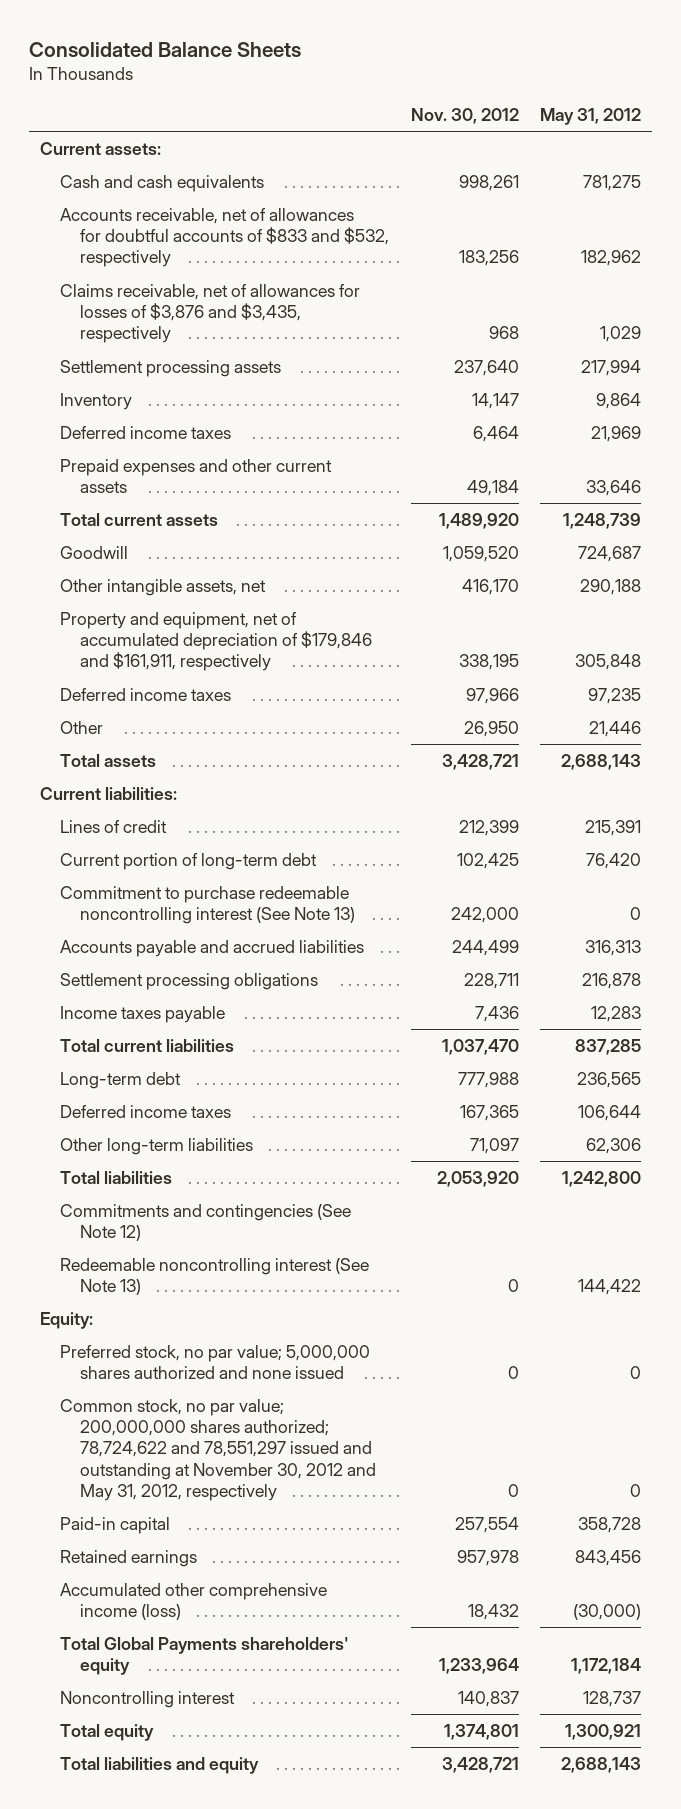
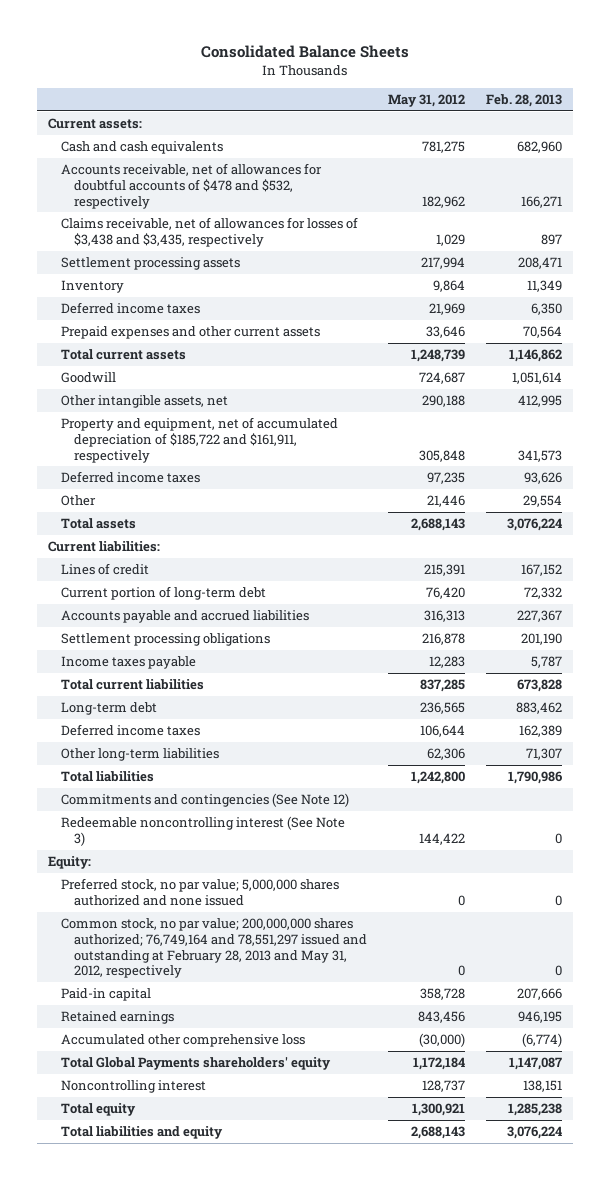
[410,108,519,125] Nov. 30, 2012 -> none
none -> [486,93,563,107] Feb. 28, 2013
[59,208,390,268] Accounts receivable, net of allowances for doubtful accounts of $833 and $532, respectively -> [60,163,322,209] Accounts receivable, net of allowances for doubtful accounts of $478 and $532, respectively
[59,284,360,344] Claims receivable, net of allowances for losses of $3,876 and $3,435, respectively -> [60,217,358,247] Claims receivable, net of allowances for losses of $3,438 and $3,435, respectively
[59,612,373,672] Property and equipment, net of accumulated depreciation of $179,846 and $161,911, respectively -> [60,417,338,463] Property and equipment, net of accumulated depreciation of $185,722 and $161,911, respectively
[59,886,356,925] Commitment to purchase redeemable noncontrolling interest (See Note 13) -> none
[59,1258,369,1296] Redeemable noncontrolling interest (See Note 13) -> [60,816,345,846] Redeemable noncontrolling interest (See Note 3)
[59,1399,377,1501] Common stock, no par value; 200,000,000 shares authorized; 78,724,622 and 78,551,297 issued and outstanding at November 30, 2012 and May 31, 2012, respectively -> [60,918,367,979] Common stock, no par value; 200,000,000 shares authorized; 76,749,164 and 78,551,297 issued and outstanding at February 28, 2013 and May 31, 2012, respectively
[59,1583,327,1621] Accumulated other comprehensive income (loss) -> [60,1034,305,1048] Accumulated other comprehensive loss

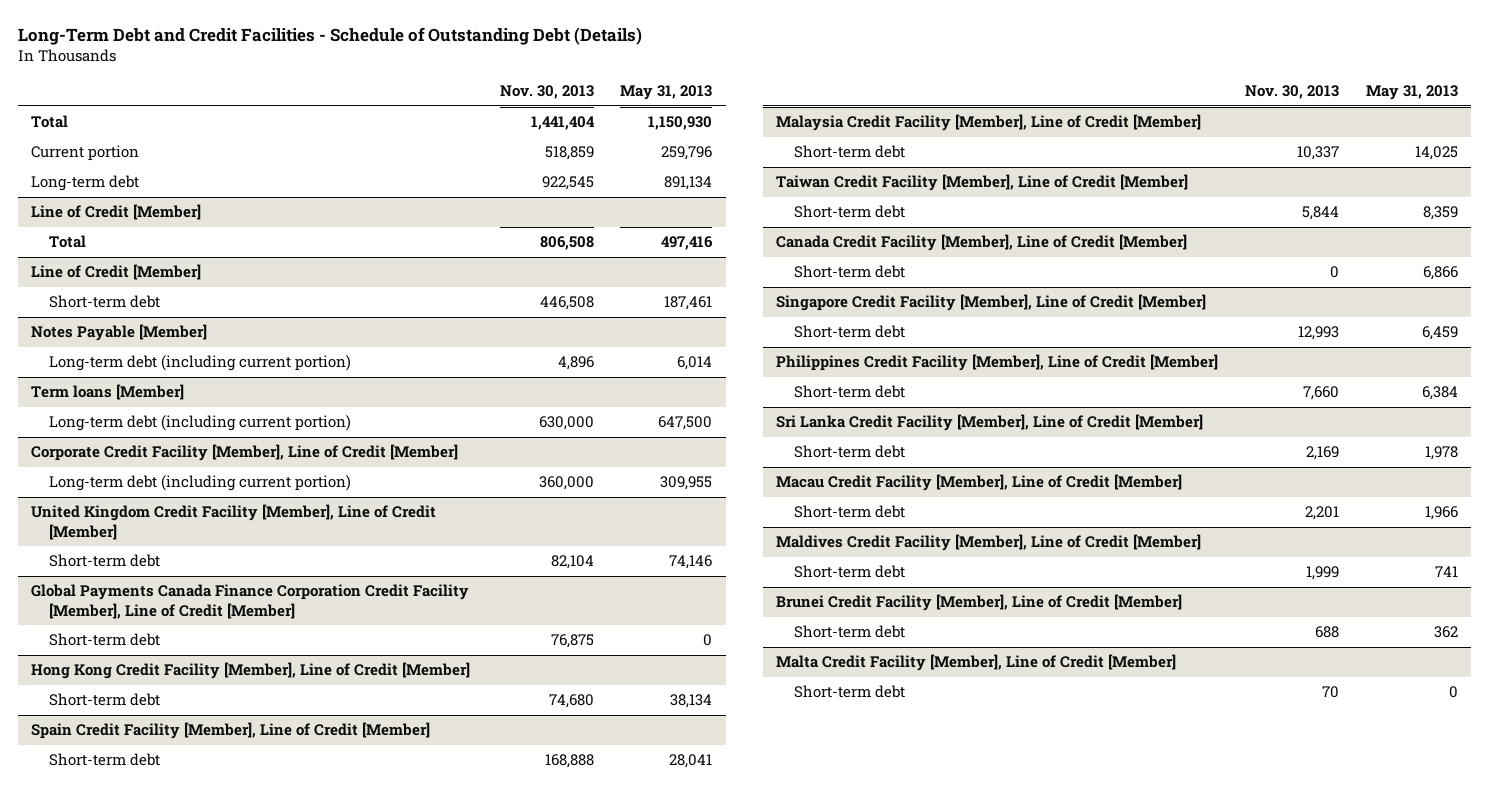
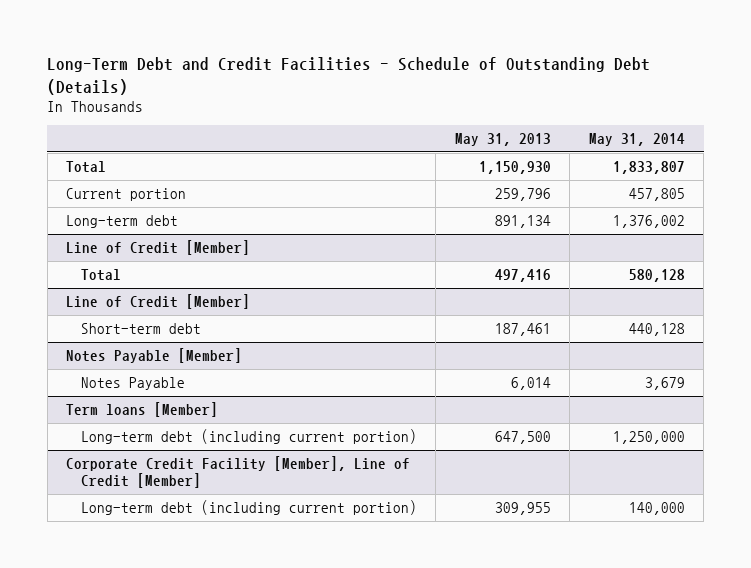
[499,84,594,99] Nov. 30, 2013 -> none
none -> [588,133,685,147] May 31, 2014
[48,355,351,372] Long-term debt (including current portion) -> [80,376,185,390] Notes Payable
[30,504,436,540] United Kingdom Credit Facility [Member], Line of Credit [Member] -> none
[48,554,160,568] Short-term debt -> none
[30,584,469,619] Global Payments Canada Finance Corporation Credit Facility [Member], Line of Credit [Member] -> none
[48,633,160,647] Short-term debt -> none
[30,662,470,680] Hong Kong Credit Facility [Member], Line of Credit [Member] -> none
[48,693,160,707] Short-term debt -> none
[30,722,430,740] Spain Credit Facility [Member], Line of Credit [Member] -> none
[48,753,160,767] Short-term debt -> none
[776,114,1202,132] Malaysia Credit Facility [Member], Line of Credit [Member] -> none
[794,145,906,159] Short-term debt -> none
[776,174,1189,192] Taiwan Credit Facility [Member], Line of Credit [Member] -> none
[794,205,906,219] Short-term debt -> none
[776,234,1188,252] Canada Credit Facility [Member], Line of Credit [Member] -> none
[794,265,906,279] Short-term debt -> none
[776,294,1207,312] Singapore Credit Facility [Member], Line of Credit [Member] -> none
[794,325,906,339] Short-term debt -> none
[776,354,1219,372] Philippines Credit Facility [Member], Line of Credit [Member] -> none
[794,385,906,399] Short-term debt -> none
[776,414,1204,432] Sri Lanka Credit Facility [Member], Line of Credit [Member] -> none
[794,445,906,459] Short-term debt -> none
[776,474,1183,492] Macau Credit Facility [Member], Line of Credit [Member] -> none
[794,505,906,519] Short-term debt -> none
[776,534,1202,552] Maldives Credit Facility [Member], Line of Credit [Member] -> none
[794,565,906,579] Short-term debt -> none
[776,594,1183,612] Brunei Credit Facility [Member], Line of Credit [Member] -> none
[794,625,906,639] Short-term debt -> none
[776,654,1177,672] Malta Credit Facility [Member], Line of Credit [Member] -> none
[794,685,906,699] Short-term debt -> none

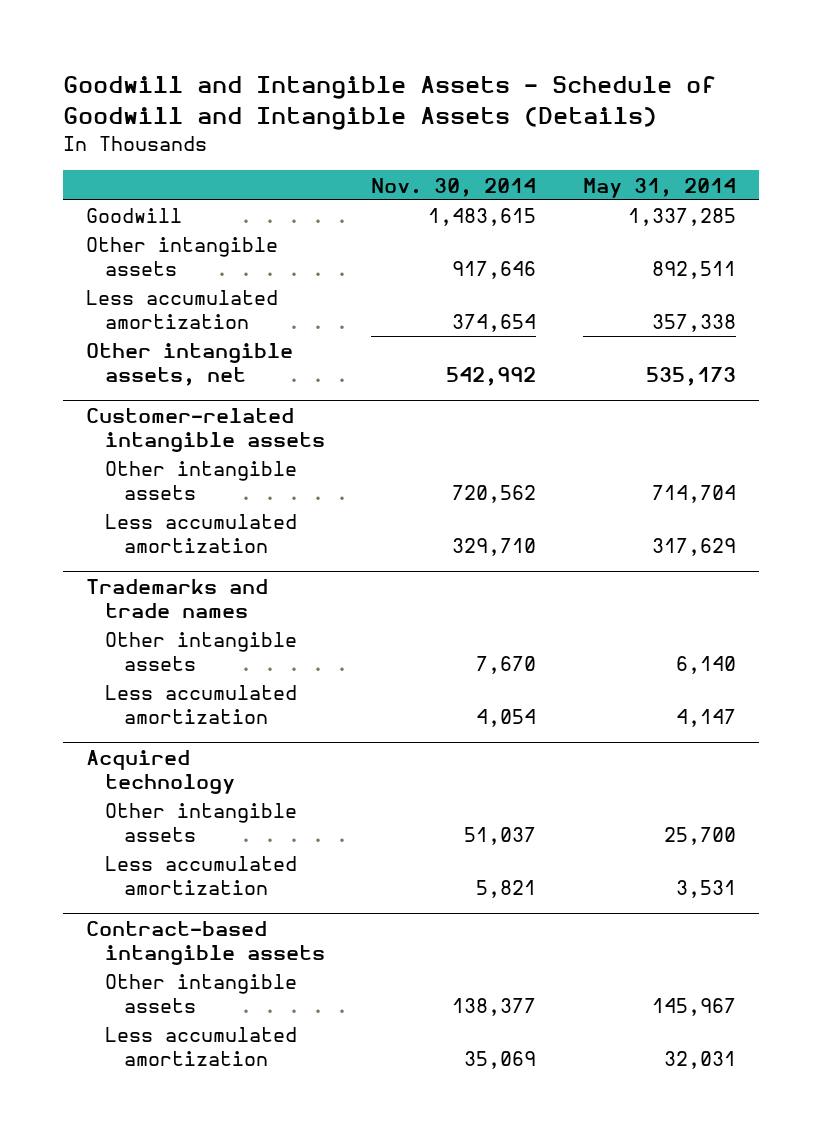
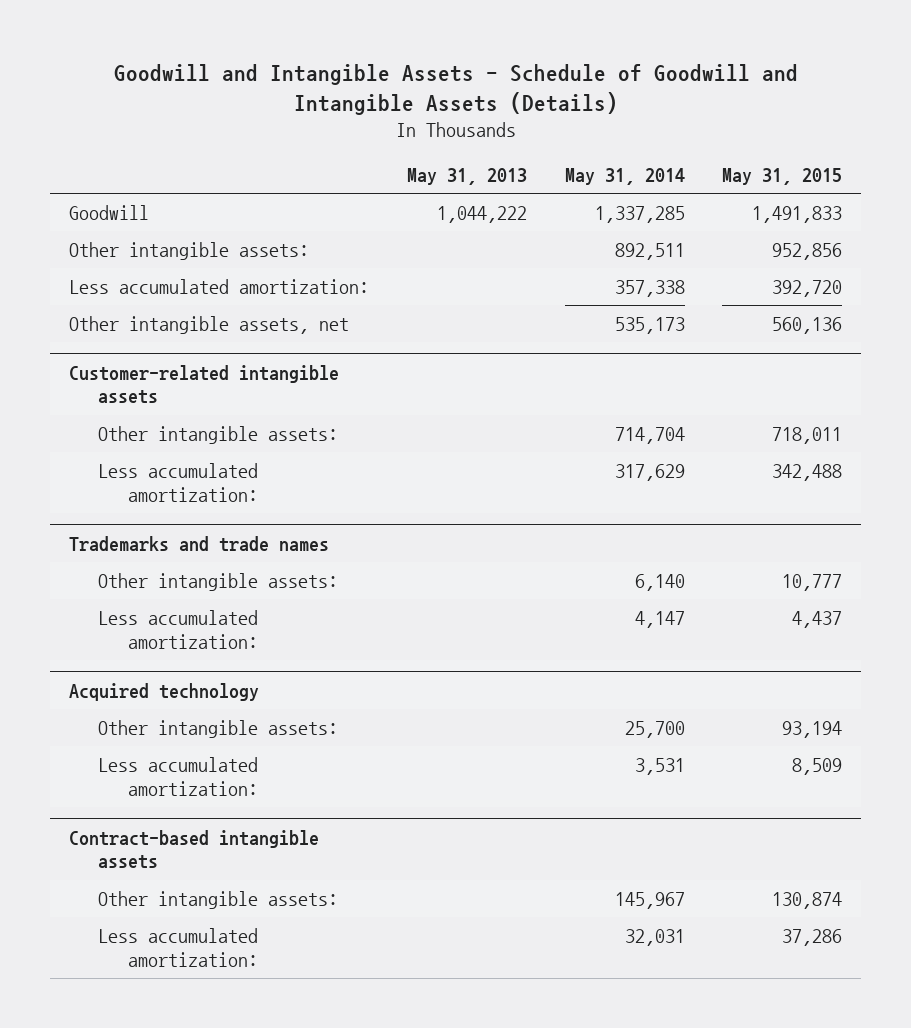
[371,177,537,197] Nov. 30, 2014 -> none
none -> [406,167,527,185] May 31, 2013
none -> [722,167,843,185] May 31, 2015
[86,237,279,277] Other intangible assets -> [68,241,309,260] Other intangible assets:
[86,290,279,330] Less accumulated amortization -> [68,278,369,294] Less accumulated amortization:
[104,461,297,501] Other intangible assets -> [98,425,339,444] Other intangible assets:
[104,514,297,554] Less accumulated amortization -> [98,462,259,502] Less accumulated amortization:
[104,632,297,672] Other intangible assets -> [98,572,339,591] Other intangible assets:
[104,685,297,725] Less accumulated amortization -> [98,609,259,649] Less accumulated amortization:
[104,803,297,843] Other intangible assets -> [98,719,339,738] Other intangible assets:
[104,856,297,896] Less accumulated amortization -> [98,756,259,796] Less accumulated amortization:
[104,974,297,1014] Other intangible assets -> [98,890,339,909] Other intangible assets:
[104,1027,297,1067] Less accumulated amortization -> [98,927,259,967] Less accumulated amortization:

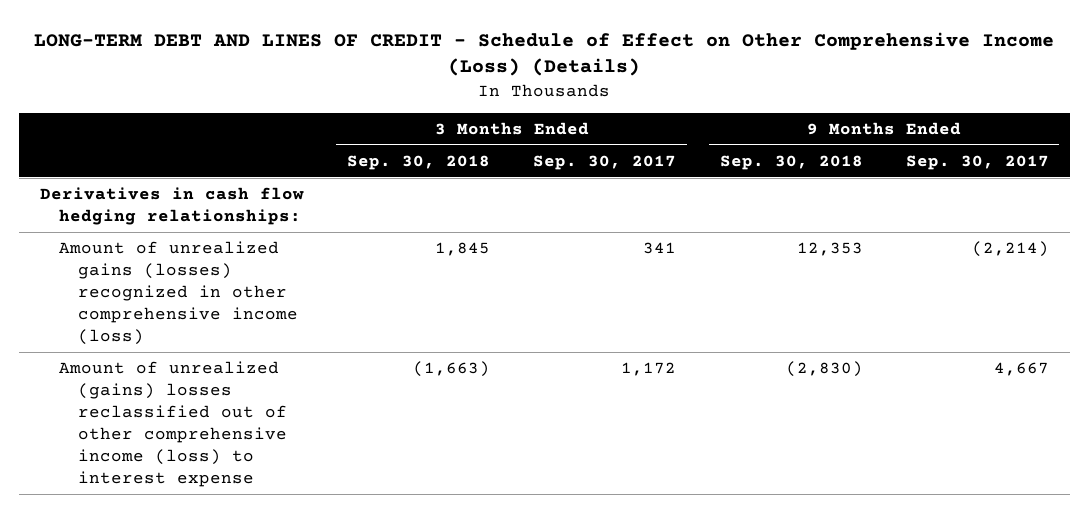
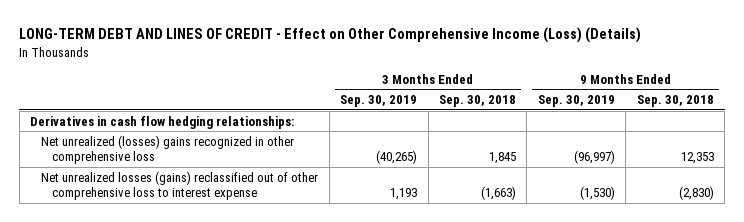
[34,31,1055,77] LONG-TERM DEBT AND LINES OF CREDIT - Schedule of Effect on Other Comprehensive Income (Loss) (Details) -> [19,27,642,44] LONG-TERM DEBT AND LINES OF CREDIT - Effect on Other Comprehensive Income (Loss) (Details)
[533,154,677,170] Sep. 30, 2017 -> none
[905,154,1049,170] Sep. 30, 2017 -> none
none -> [340,95,418,108] Sep. 30, 2019
none -> [537,95,615,108] Sep. 30, 2019
[58,240,298,346] Amount of unrealized gains (losses) recognized in other comprehensive income (loss) -> [41,134,295,165] Net unrealized (losses) gains recognized in other comprehensive loss
[58,360,287,488] Amount of unrealized (gains) losses reclassified out of other comprehensive income (loss) to interest expense -> [41,170,319,201] Net unrealized losses (gains) reclassified out of other comprehensive loss to interest expense

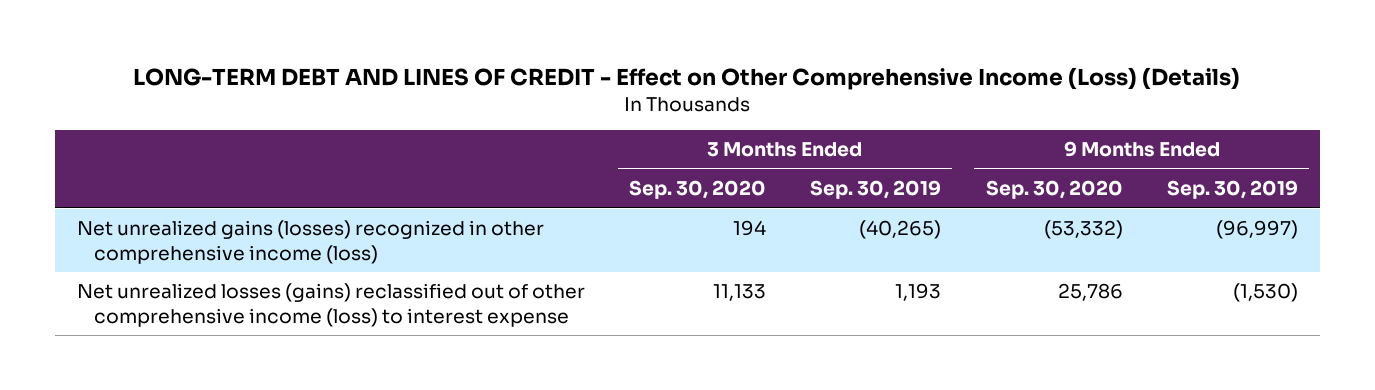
[438,95,516,108] Sep. 30, 2018 -> none
[636,95,714,108] Sep. 30, 2018 -> none
none -> [629,180,767,200] Sep. 30, 2020
none -> [985,180,1123,200] Sep. 30, 2020
[30,115,295,129] Derivatives in cash flow hedging relationships: -> none
[41,134,295,165] Net unrealized (losses) gains recognized in other comprehensive loss -> [77,220,545,264] Net unrealized gains (losses) recognized in other comprehensive income (loss)
[41,170,319,201] Net unrealized losses (gains) reclassified out of other comprehensive loss to interest expense -> [77,283,586,327] Net unrealized losses (gains) reclassified out of other comprehensive income (loss) to interest expense

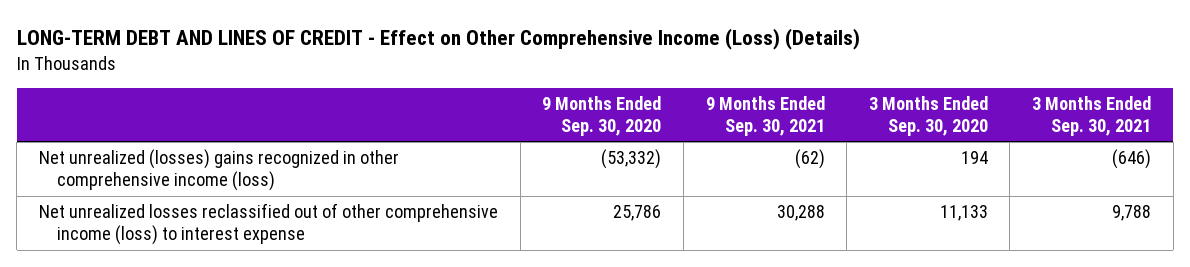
[810,180,942,200] Sep. 30, 2019 -> none
[1166,180,1298,200] Sep. 30, 2019 -> none
none -> [705,95,825,136] 9 Months Ended Sep. 30, 2021
none -> [1032,95,1152,136] 3 Months Ended Sep. 30, 2021
[77,220,545,264] Net unrealized gains (losses) recognized in other comprehensive income (loss) -> [39,149,400,192] Net unrealized (losses) gains recognized in other comprehensive income (loss)
[77,283,586,327] Net unrealized losses (gains) reclassified out of other comprehensive income (loss) to interest expense -> [39,203,499,246] Net unrealized losses reclassified out of other comprehensive income (loss) to interest expense

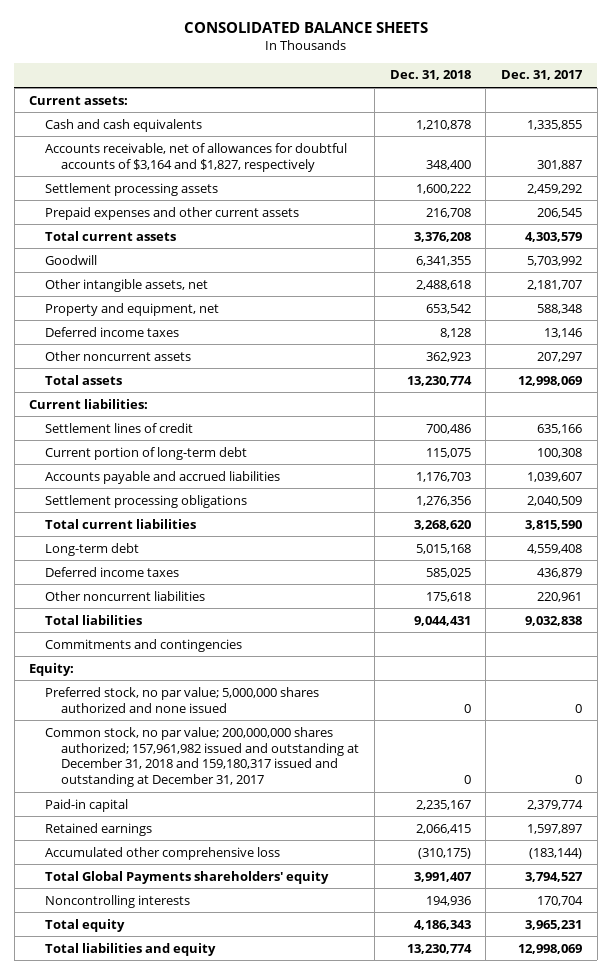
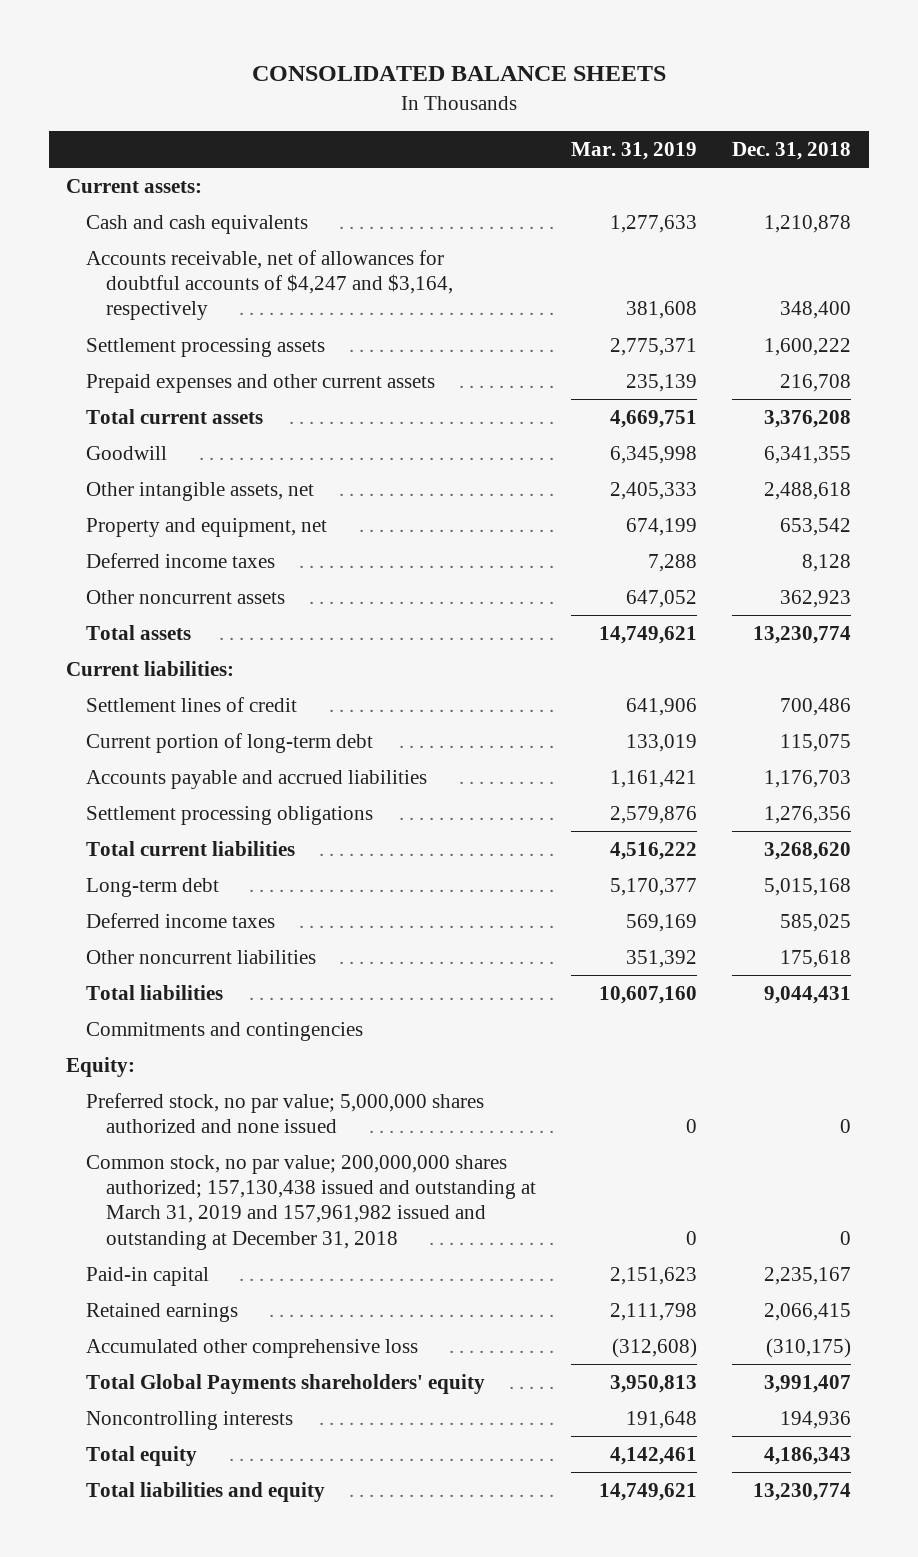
[500,70,583,81] Dec. 31, 2017 -> none
none -> [571,141,698,160] Mar. 31, 2019
[45,142,348,172] Accounts receivable, net of allowances for doubtful accounts of $3,164 and $1,827, respectively -> [86,249,454,321] Accounts receivable, net of allowances for doubtful accounts of $4,247 and $3,164, respectively
[45,726,360,788] Common stock, no par value; 200,000,000 shares authorized; 157,961,982 issued and outstanding at December 31, 2018 and 159,180,317 issued and outstanding at December 31, 2017 -> [86,1154,537,1250] Common stock, no par value; 200,000,000 shares authorized; 157,130,438 issued and outstanding at March 31, 2019 and 157,961,982 issued and outstanding at December 31, 2018

